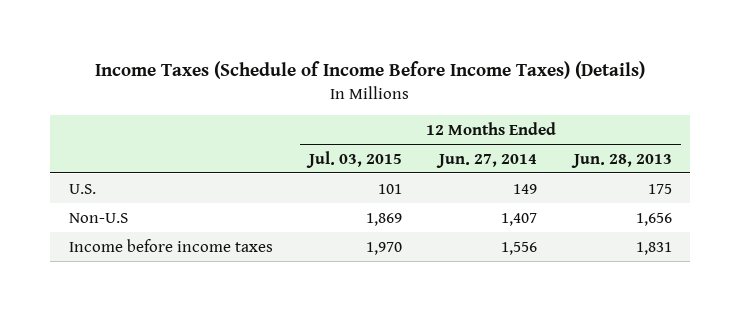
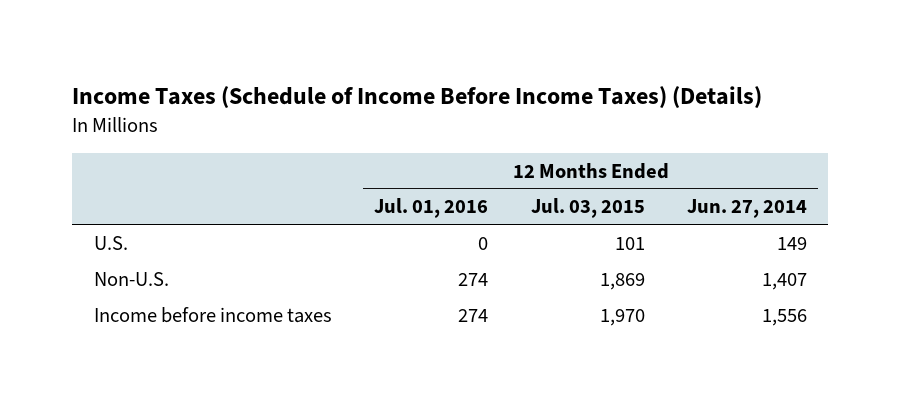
[570,153,672,168] Jun. 28, 2013 -> none
none -> [374,198,489,219] Jul. 01, 2016
[68,212,128,223] Non-U.S -> [93,271,169,286] Non-U.S.

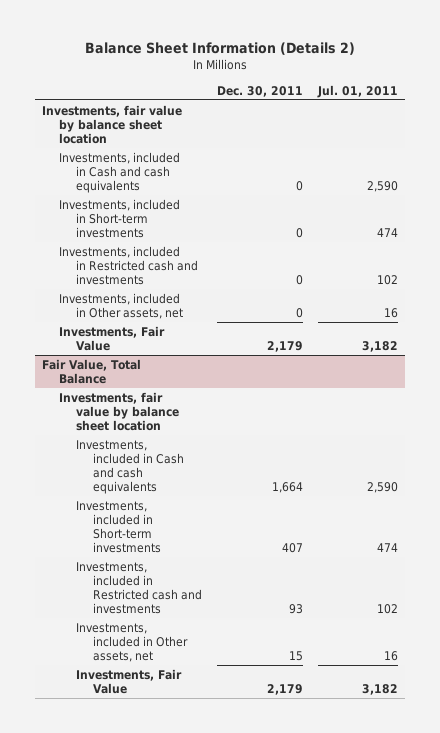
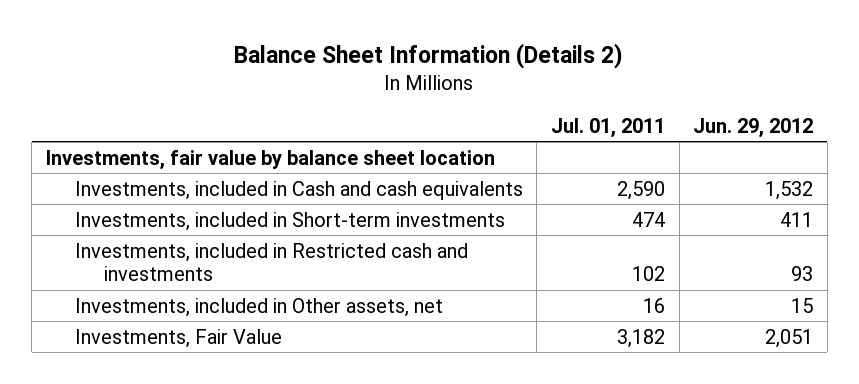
[217,85,304,97] Dec. 30, 2011 -> none
none -> [693,117,814,138] Jun. 29, 2012
[42,358,142,384] Fair Value, Total Balance -> none
[59,391,180,432] Investments, fair value by balance sheet location -> none
[76,439,185,495] Investments, included in Cash and cash equivalents -> none
[76,500,162,554] Investments, included in Short-term investments -> none
[76,561,203,615] Investments, included in Restricted cash and investments -> none
[76,622,189,663] Investments, included in Other assets, net -> none
[76,668,183,694] Investments, Fair Value -> none

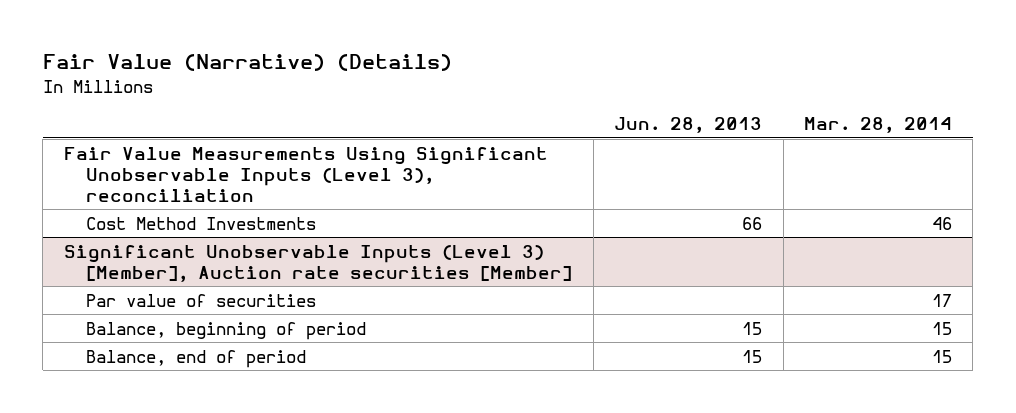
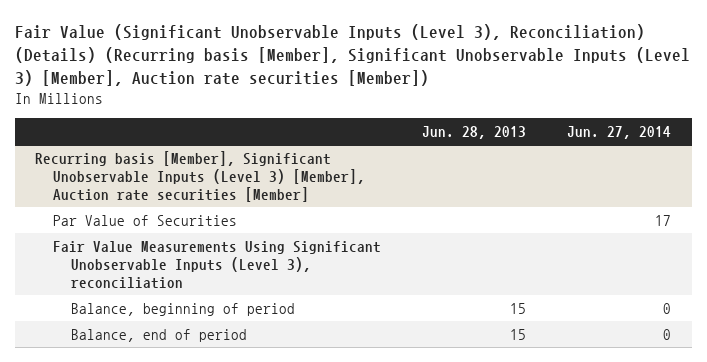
[42,54,452,72] Fair Value (Narrative) (Details) -> [14,24,690,87] Fair Value (Significant Unobservable Inputs (Level 3), Reconciliation) (Details) (Recurring basis [Member], Significant Unobservable Inputs (Level 3) [Member], Auction rate securities [Member])
[803,117,952,134] Mar. 28, 2014 -> none
none -> [567,125,672,139] Jun. 27, 2014
none -> [35,150,366,202] Recurring basis [Member], Significant Unobservable Inputs (Level 3) [Member], Auction rate securities [Member]
none -> [53,214,238,226] Par Value of Securities
[86,216,317,230] Cost Method Investments -> none
[63,244,573,282] Significant Unobservable Inputs (Level 3) [Member], Auction rate securities [Member] -> none
[86,293,317,307] Par value of securities -> none

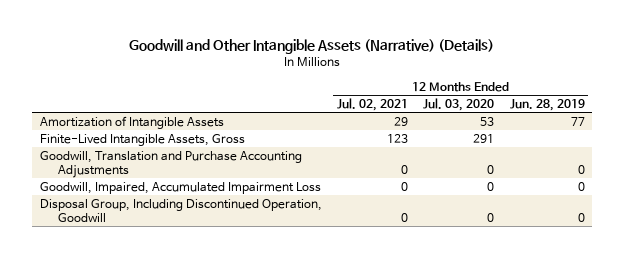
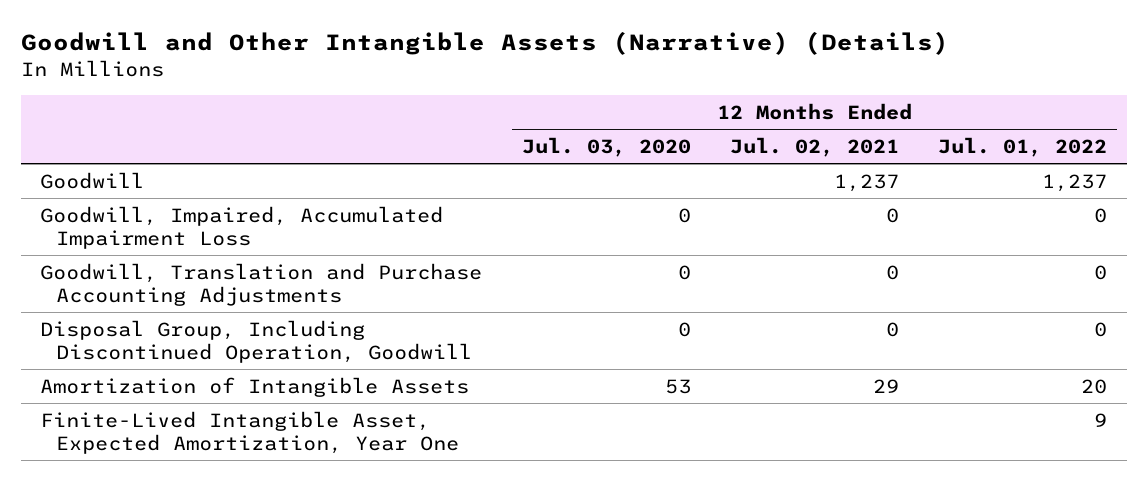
[509,98,585,111] Jun. 28, 2019 -> none
none -> [938,136,1108,157] Jul. 01, 2022
[39,133,245,146] Finite-Lived Intangible Assets, Gross -> none
none -> [40,171,145,189] Goodwill
[39,150,302,178] Goodwill, Translation and Purchase Accounting Adjustments -> [40,262,483,306] Goodwill, Translation and Purchase Accounting Adjustments
[39,115,224,129] Amortization of Intangible Assets -> [40,376,470,397] Amortization of Intangible Assets
none -> [40,410,459,454] Finite-Lived Intangible Asset, Expected Amortization, Year One

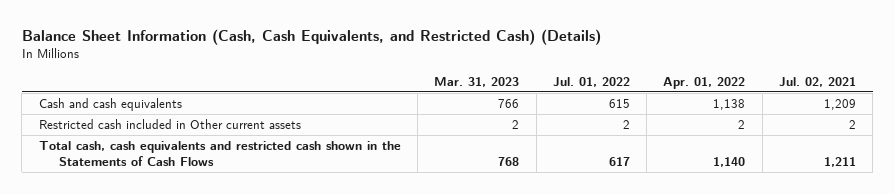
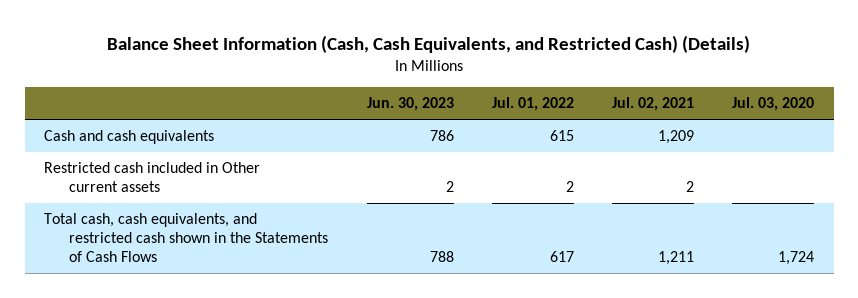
[434,76,520,87] Mar. 31, 2023 -> none
[663,76,746,89] Apr. 01, 2022 -> none
none -> [366,97,454,112] Jun. 30, 2023
none -> [732,97,815,112] Jul. 03, 2020
[38,140,401,166] Total cash, cash equivalents and restricted cash shown in the Statements of Cash Flows -> [43,213,329,263] Total cash, cash equivalents, and restricted cash shown in the Statements of Cash Flows

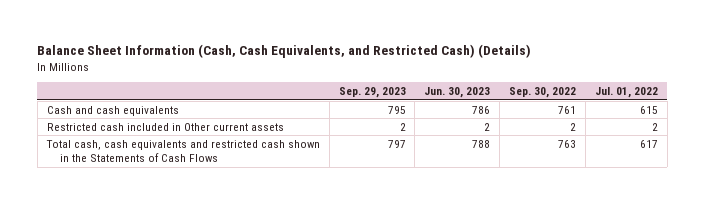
[612,97,695,112] Jul. 02, 2021 -> none
[732,97,815,112] Jul. 03, 2020 -> none
none -> [338,87,406,99] Sep. 29, 2023
none -> [509,87,577,99] Sep. 30, 2022
[43,213,329,263] Total cash, cash equivalents, and restricted cash shown in the Statements of Cash Flows -> [45,139,320,163] Total cash, cash equivalents and restricted cash shown in the Statements of Cash Flows

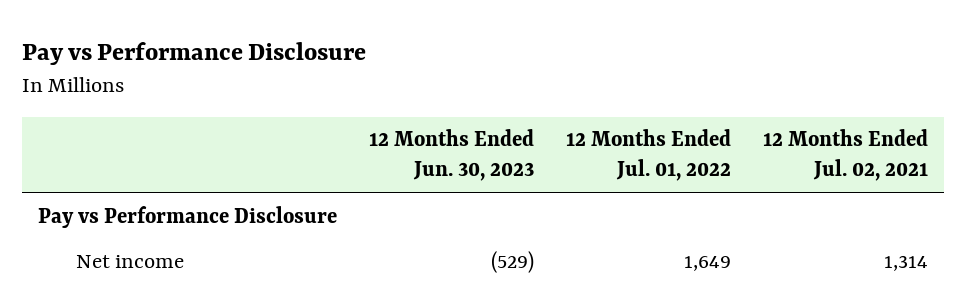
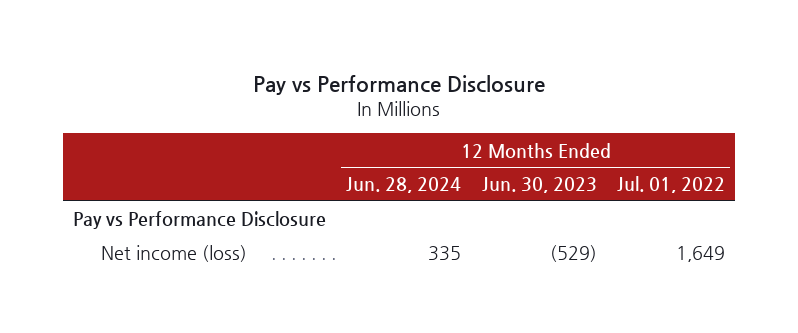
[763,129,929,182] 12 Months Ended Jul. 02, 2021 -> none
none -> [346,177,462,194] Jun. 28, 2024
[76,254,185,268] Net income -> [101,245,248,263] Net income (loss)

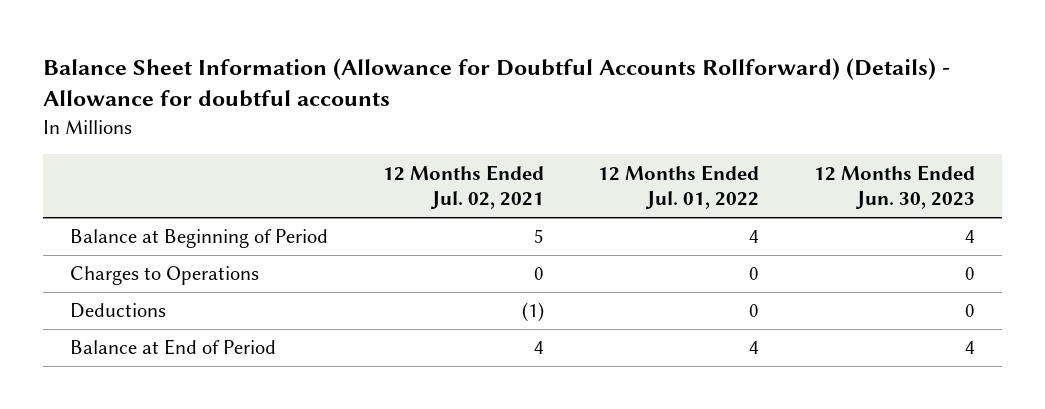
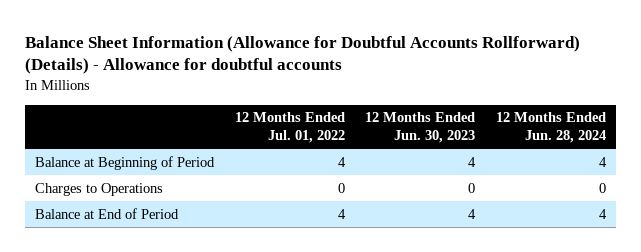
[382,164,544,209] 12 Months Ended Jul. 02, 2021 -> none
none -> [496,112,607,144] 12 Months Ended Jun. 28, 2024
[70,303,167,319] Deductions -> none

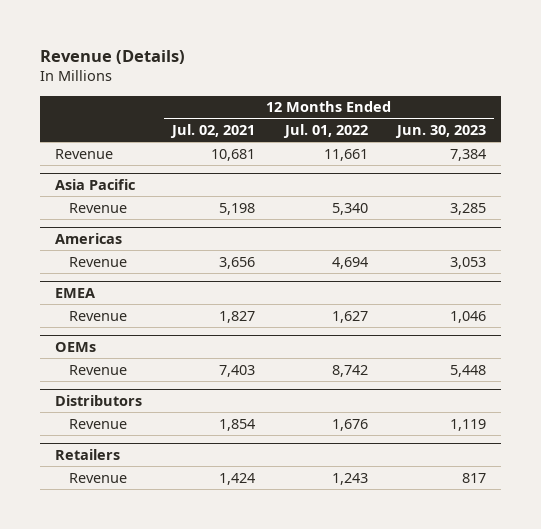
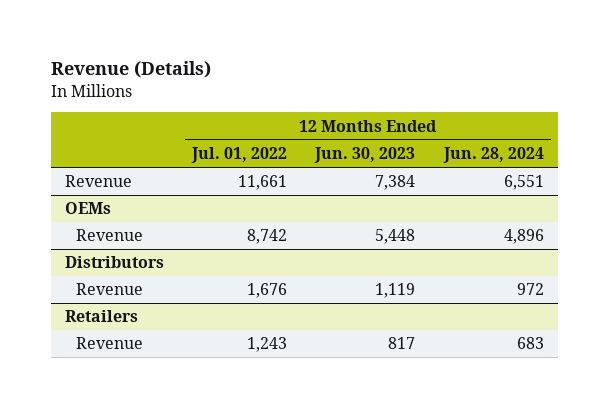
[169,123,255,138] Jul. 02, 2021 -> none
none -> [442,147,544,164] Jun. 28, 2024
[54,178,135,190] Asia Pacific -> none
[69,202,128,213] Revenue -> none
[54,232,122,244] Americas -> none
[69,256,128,267] Revenue -> none
[54,287,95,298] EMEA -> none
[69,310,128,321] Revenue -> none

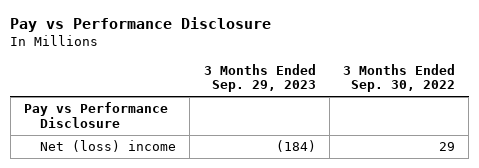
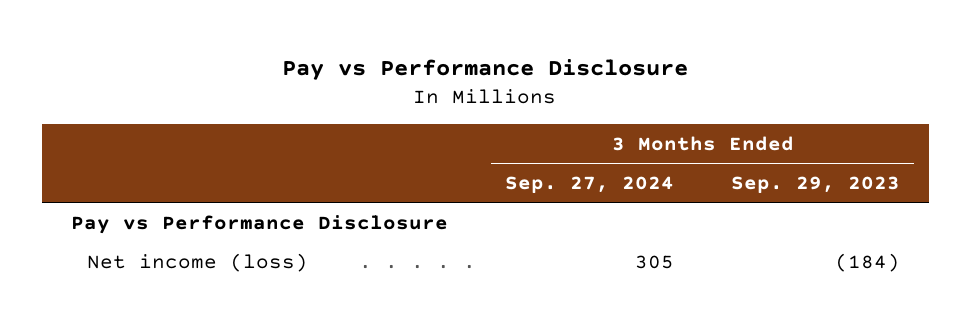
[343,63,456,93] 3 Months Ended Sep. 30, 2022 -> none
none -> [504,175,674,193] Sep. 27, 2024
[40,140,177,153] Net (loss) income -> [87,252,309,272] Net income (loss)

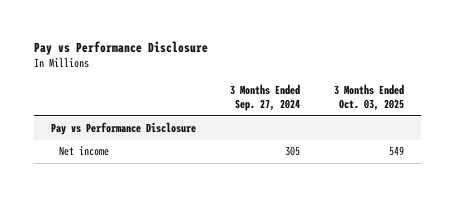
[731,175,901,193] Sep. 29, 2023 -> none
none -> [334,84,405,112] 3 Months Ended Oct. 03, 2025
[87,252,309,272] Net income (loss) -> [58,146,109,157] Net income

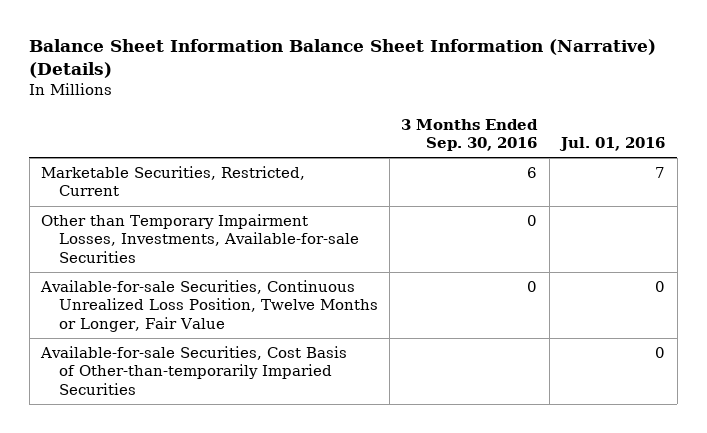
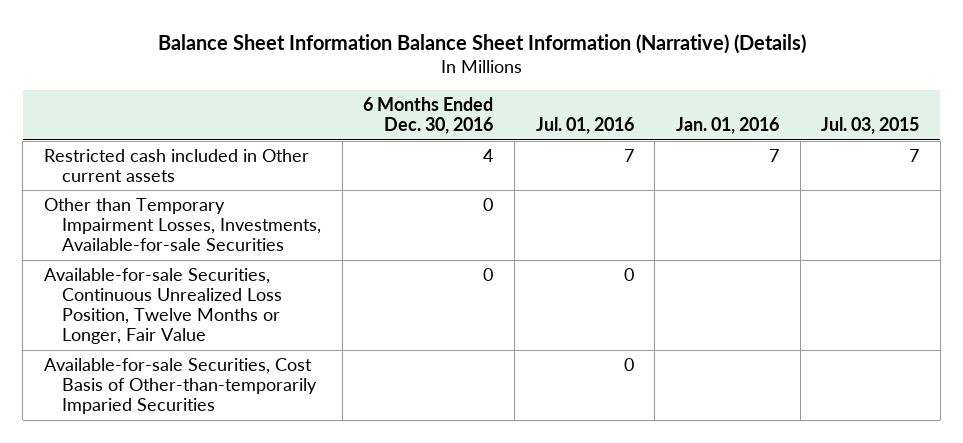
[401,118,539,152] 3 Months Ended Sep. 30, 2016 -> none
none -> [363,97,494,135] 6 Months Ended Dec. 30, 2016
none -> [676,117,780,135] Jan. 01, 2016
none -> [821,117,920,135] Jul. 03, 2015
[41,165,306,197] Marketable Securities, Restricted, Current -> none
none -> [44,148,310,182] Restricted cash included in Other current assets

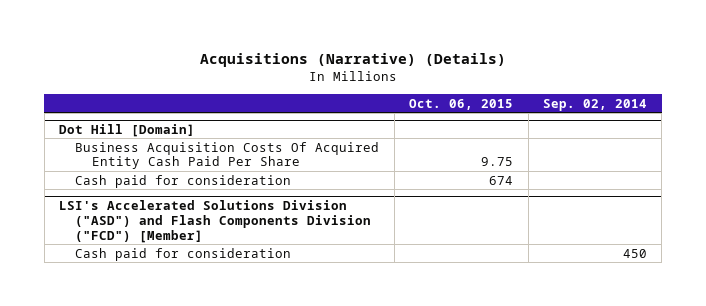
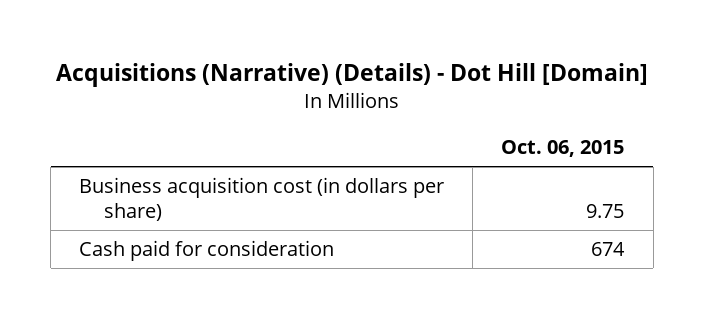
[200,53,507,68] Acquisitions (Narrative) (Details) -> [55,63,648,88] Acquisitions (Narrative) (Details) - Dot Hill [Domain]
[542,98,647,111] Sep. 02, 2014 -> none
[59,124,196,138] Dot Hill [Domain] -> none
[75,141,380,170] Business Acquisition Costs Of Acquired Entity Cash Paid Per Share -> [79,177,445,221] Business acquisition cost (in dollars per share)
[59,200,372,243] LSI's Accelerated Solutions Division ("ASD") and Flash Components Division ("FCD") [Member] -> none
[75,247,292,261] Cash paid for consideration -> none

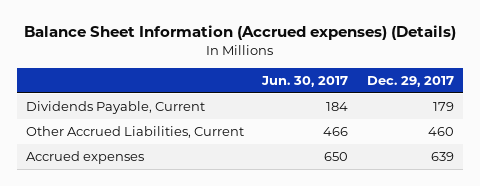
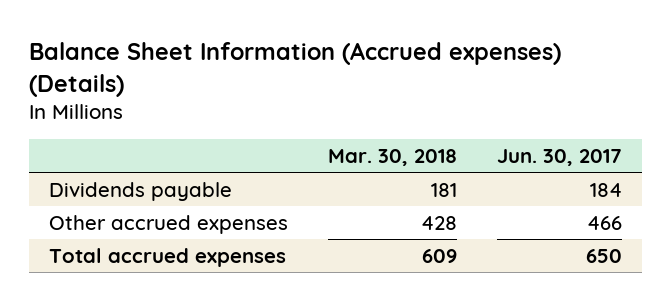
[366,75,454,87] Dec. 29, 2017 -> none
none -> [327,148,457,166] Mar. 30, 2018
[25,101,205,115] Dividends Payable, Current -> [48,181,232,201] Dividends payable
[25,126,244,139] Other Accrued Liabilities, Current -> [48,214,288,234] Other accrued expenses
[25,151,144,165] Accrued expenses -> [48,247,286,267] Total accrued expenses

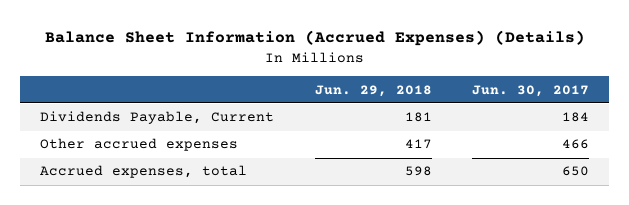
[28,42,561,97] Balance Sheet Information (Accrued expenses) (Details) -> [44,30,585,47] Balance Sheet Information (Accrued Expenses) (Details)
[327,148,457,166] Mar. 30, 2018 -> none
none -> [314,84,432,97] Jun. 29, 2018
[48,181,232,201] Dividends payable -> [40,111,275,125] Dividends Payable, Current
[48,247,286,267] Total accrued expenses -> [40,165,248,179] Accrued expenses, total

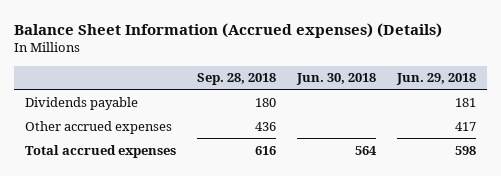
[44,30,585,47] Balance Sheet Information (Accrued Expenses) (Details) -> [14,22,443,38] Balance Sheet Information (Accrued expenses) (Details)
[472,84,590,97] Jun. 30, 2017 -> none
none -> [196,73,276,86] Sep. 28, 2018
none -> [296,73,377,86] Jun. 30, 2018
[40,111,275,125] Dividends Payable, Current -> [24,96,138,110] Dividends payable
[40,165,248,179] Accrued expenses, total -> [24,144,176,158] Total accrued expenses

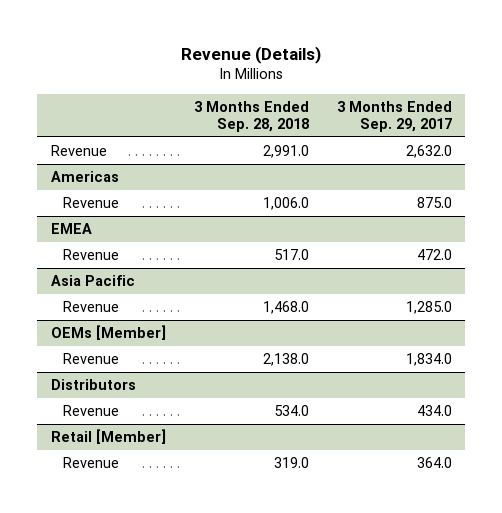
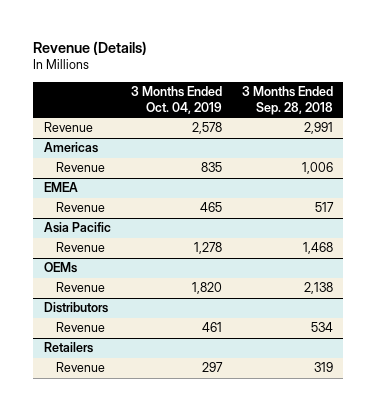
[336,101,452,133] 3 Months Ended Sep. 29, 2017 -> none
none -> [130,86,222,114] 3 Months Ended Oct. 04, 2019
[262,145,309,159] 2,991.0 -> [303,122,333,135] 2,991
[262,197,309,211] 1,006.0 -> [301,162,333,175] 1,006
[273,249,309,261] 517.0 -> [314,202,334,213] 517
[262,301,309,315] 1,468.0 -> [302,242,333,255] 1,468
[50,325,166,341] OEMs [Member] -> [43,262,77,274] OEMs
[262,353,309,367] 2,138.0 -> [303,282,333,295] 2,138
[273,405,309,417] 534.0 -> [310,322,333,333] 534
[50,429,166,445] Retail [Member] -> [43,342,93,354] Retailers
[273,457,309,469] 319.0 -> [313,362,333,373] 319

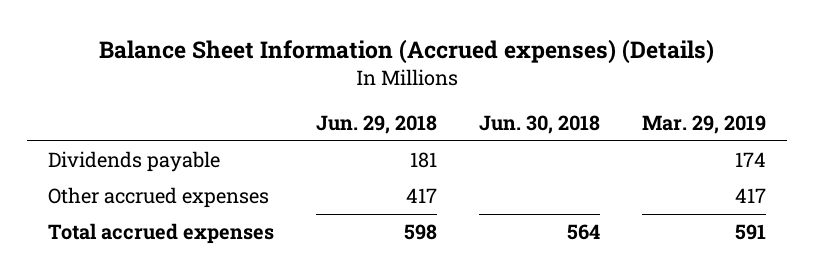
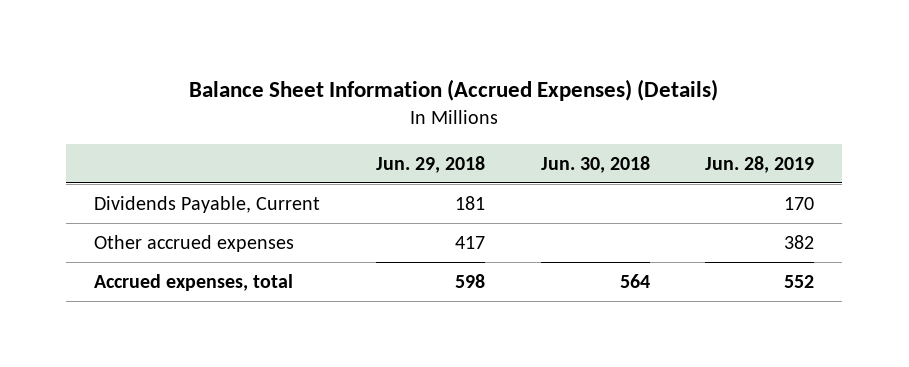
[99,38,715,64] Balance Sheet Information (Accrued expenses) (Details) -> [189,79,719,102] Balance Sheet Information (Accrued Expenses) (Details)
[642,114,767,134] Mar. 29, 2019 -> none
none -> [705,156,815,174] Jun. 28, 2019
[47,150,220,172] Dividends payable -> [94,195,321,213] Dividends Payable, Current
[47,222,274,244] Total accrued expenses -> [94,273,294,291] Accrued expenses, total

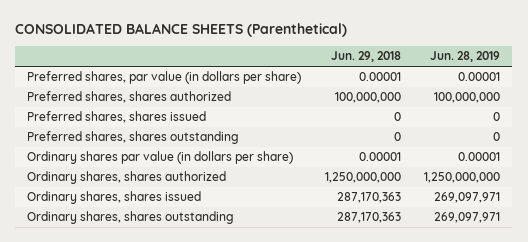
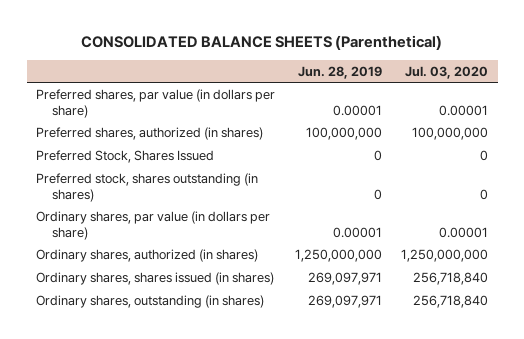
[330,51,401,63] Jun. 29, 2018 -> none
none -> [404,65,488,79] Jul. 03, 2020
[27,91,232,104] Preferred shares, shares authorized -> [36,126,264,140] Preferred shares, authorized (in shares)
[27,111,207,124] Preferred shares, shares issued -> [36,149,215,163] Preferred Stock, Shares Issued
[27,131,240,145] Preferred shares, shares outstanding -> [36,172,259,202] Preferred stock, shares outstanding (in shares)
[27,151,294,165] Ordinary shares par value (in dollars per share) -> [36,210,271,240] Ordinary shares, par value (in dollars per share)
[27,171,227,185] Ordinary shares, shares authorized -> [36,248,259,262] Ordinary shares, authorized (in shares)
[27,191,202,205] Ordinary shares, shares issued -> [36,271,275,285] Ordinary shares, shares issued (in shares)
[27,211,235,225] Ordinary shares, shares outstanding -> [36,294,265,308] Ordinary shares, outstanding (in shares)

